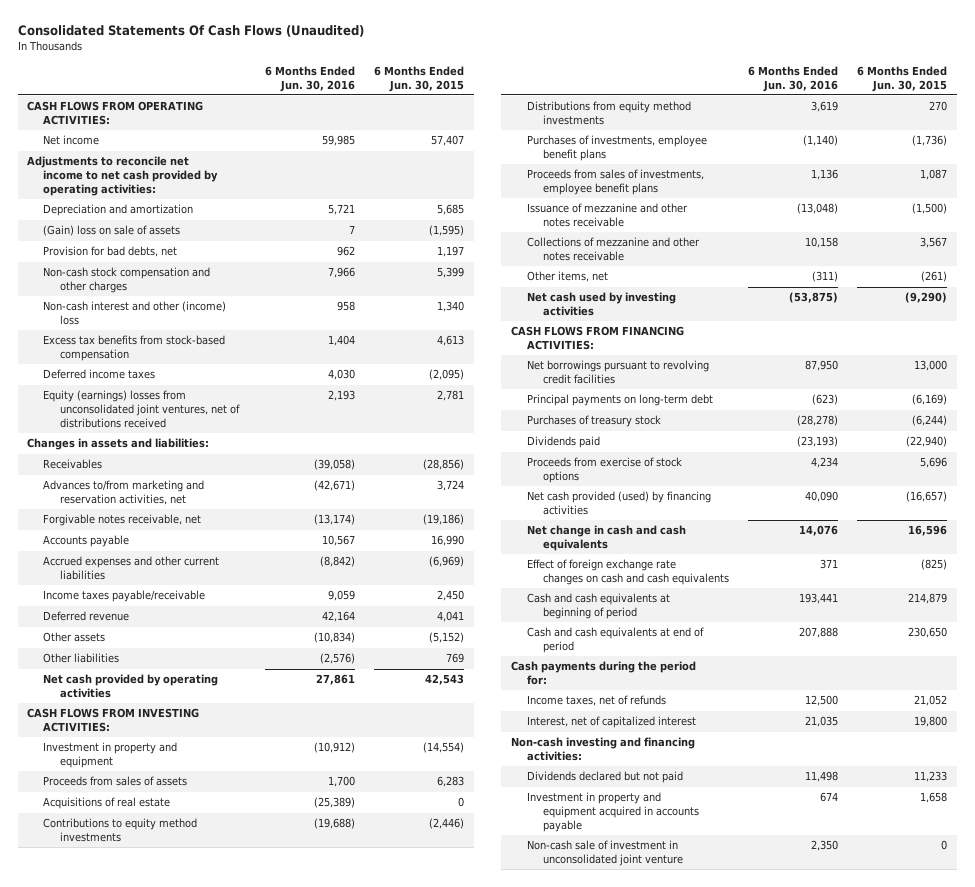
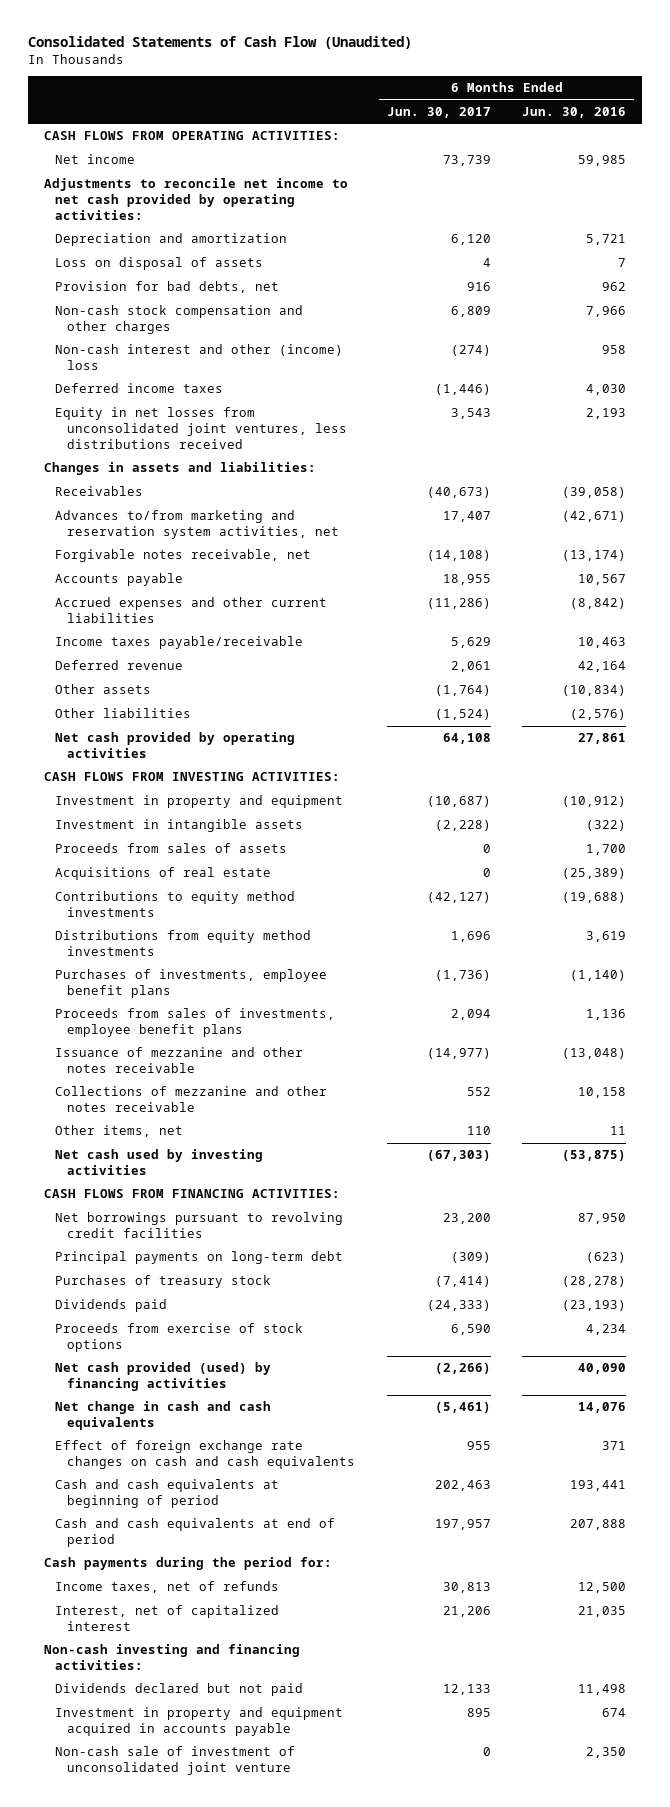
[17,24,364,37] Consolidated Statements Of Cash Flows (Unaudited) -> [27,35,412,49] Consolidated Statements of Cash Flow (Unaudited)
[373,65,464,92] 6 Months Ended Jun. 30, 2015 -> none
none -> [386,107,491,119] Jun. 30, 2017
[43,225,181,237] (Gain) loss on sale of assets -> [55,257,264,271] Loss on disposal of assets
[43,335,226,362] Excess tax benefits from stock-based compensation -> none
[43,390,240,428] Equity (earnings) losses from unconsolidated joint ventures, net of distributions received -> [55,407,348,449] Equity in net losses from unconsolidated joint ventures, less distributions received
[43,480,205,506] Advances to/from marketing and reservation activities, net -> [55,510,340,539] Advances to/from marketing and reservation system activities, net
[327,590,355,602] 9,059 -> [578,637,627,649] 10,463
none -> [55,819,304,833] Investment in intangible assets
[812,271,839,283] (311) -> [610,1126,627,1136] 11
[526,840,683,867] Non-cash sale of investment in unconsolidated joint venture -> [55,1746,296,1775] Non-cash sale of investment of unconsolidated joint venture

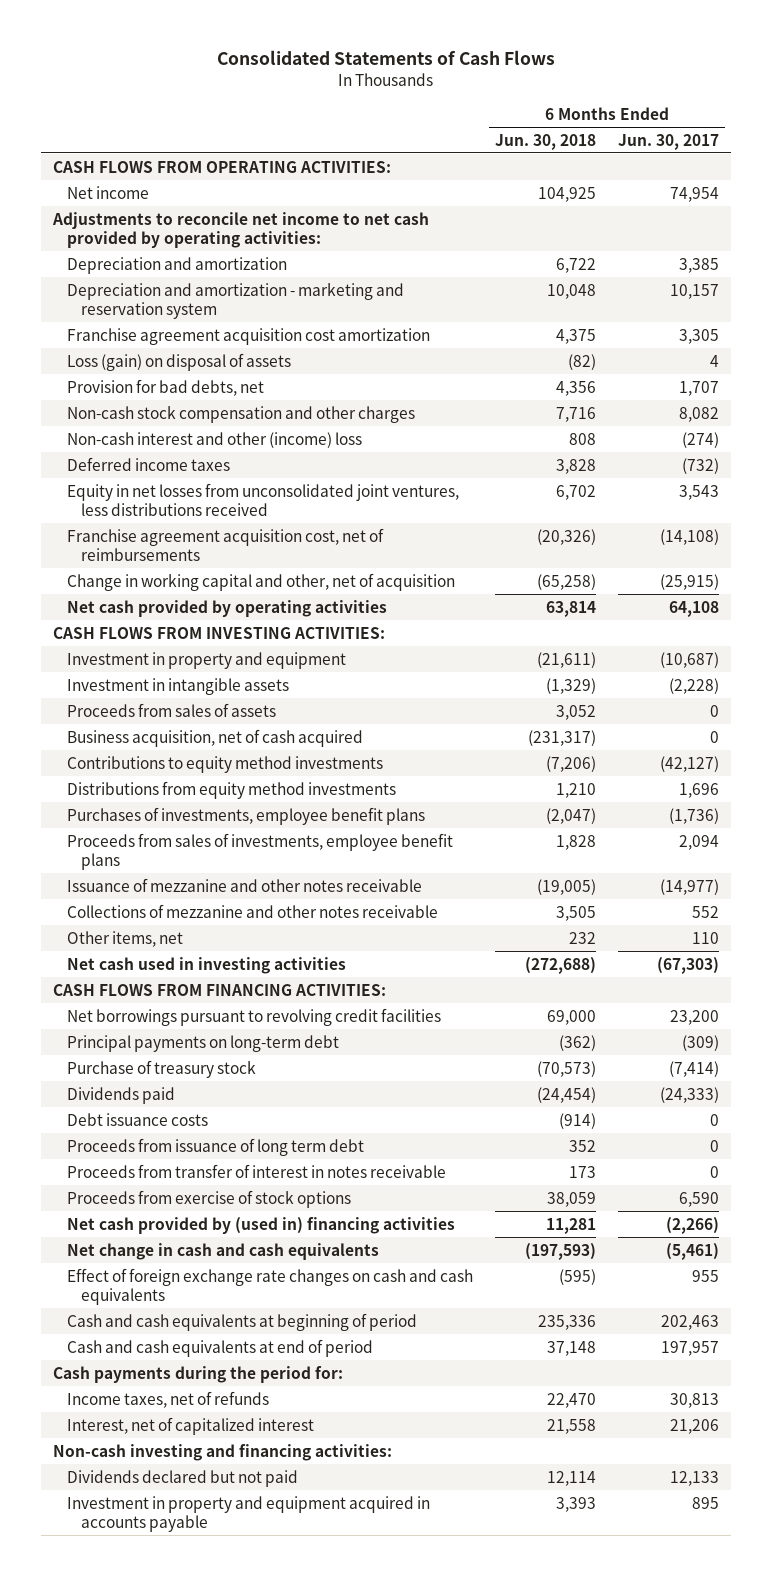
[27,35,412,49] Consolidated Statements of Cash Flow (Unaudited) -> [217,50,556,66] Consolidated Statements of Cash Flows
[522,107,627,119] Jun. 30, 2016 -> none
none -> [495,133,597,150] Jun. 30, 2018
[442,155,491,167] 73,739 -> [670,186,720,202] 74,954
[450,234,491,246] 6,120 -> [679,257,720,273] 3,385
none -> [66,282,404,320] Depreciation and amortization - marketing and reservation system
none -> [66,327,430,345] Franchise agreement acquisition cost amortization
[55,257,264,271] Loss on disposal of assets -> [66,352,291,371] Loss (gain) on disposal of assets
[466,282,491,292] 916 -> [679,380,720,396] 1,707
[450,306,491,318] 6,809 -> [679,406,720,422] 8,082
[434,384,491,396] (1,446) -> [682,457,720,474] (732)
[43,462,316,476] Changes in assets and liabilities: -> none
[55,486,144,497] Receivables -> none
[55,510,340,539] Advances to/from marketing and reservation system activities, net -> none
[55,573,184,587] Accounts payable -> none
[55,597,328,623] Accrued expenses and other current liabilities -> none
[55,636,304,650] Income taxes payable/receivable -> none
[55,660,184,671] Deferred revenue -> none
[55,684,152,695] Other assets -> none
[55,708,192,719] Other liabilities -> none
[55,549,312,563] Forgivable notes receivable, net -> [66,527,384,562] Franchise agreement acquisition cost, net of reimbursements
none -> [66,572,455,591] Change in working capital and other, net of acquisition
[55,867,272,881] Acquisitions of real estate -> none
none -> [66,728,363,747] Business acquisition, net of cash acquired
[55,1149,264,1175] Net cash used by investing activities -> [66,956,346,974] Net cash used in investing activities
[55,1275,272,1289] Purchases of treasury stock -> [66,1059,256,1078] Purchase of treasury stock
none -> [66,1112,208,1126] Debt issuance costs
none -> [66,1137,364,1156] Proceeds from issuance of long term debt
none -> [66,1163,446,1178] Proceeds from transfer of interest in notes receivable
[55,1362,272,1391] Net cash provided (used) by financing activities -> [66,1216,455,1234] Net cash provided by (used in) financing activities
[55,1746,296,1775] Non-cash sale of investment of unconsolidated joint venture -> none

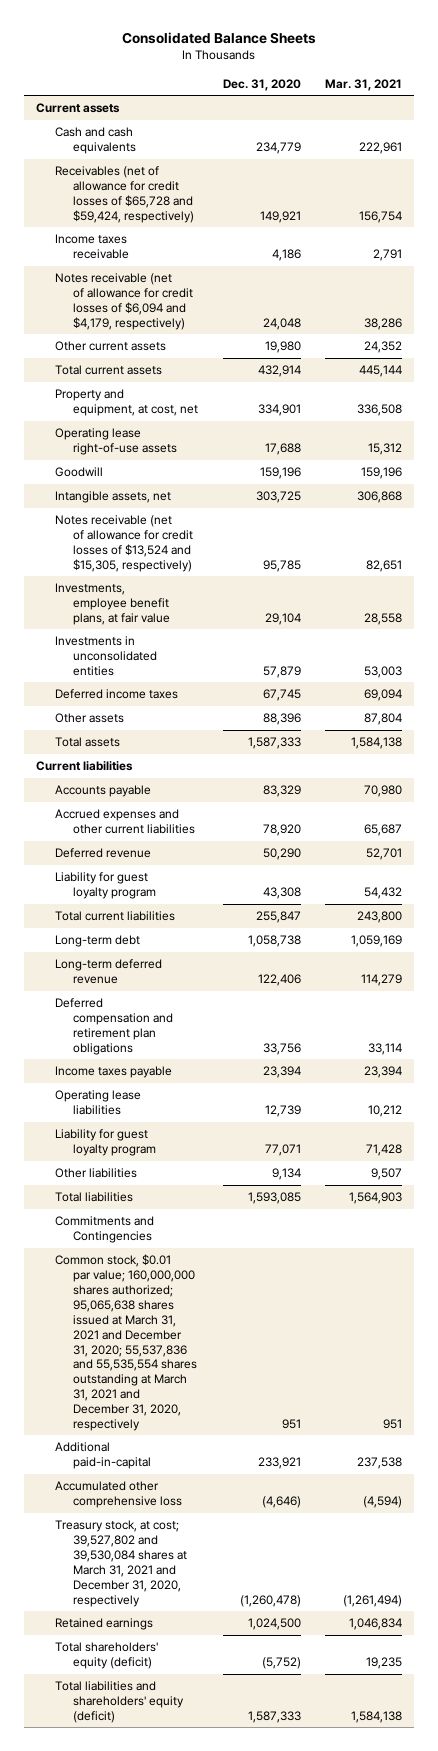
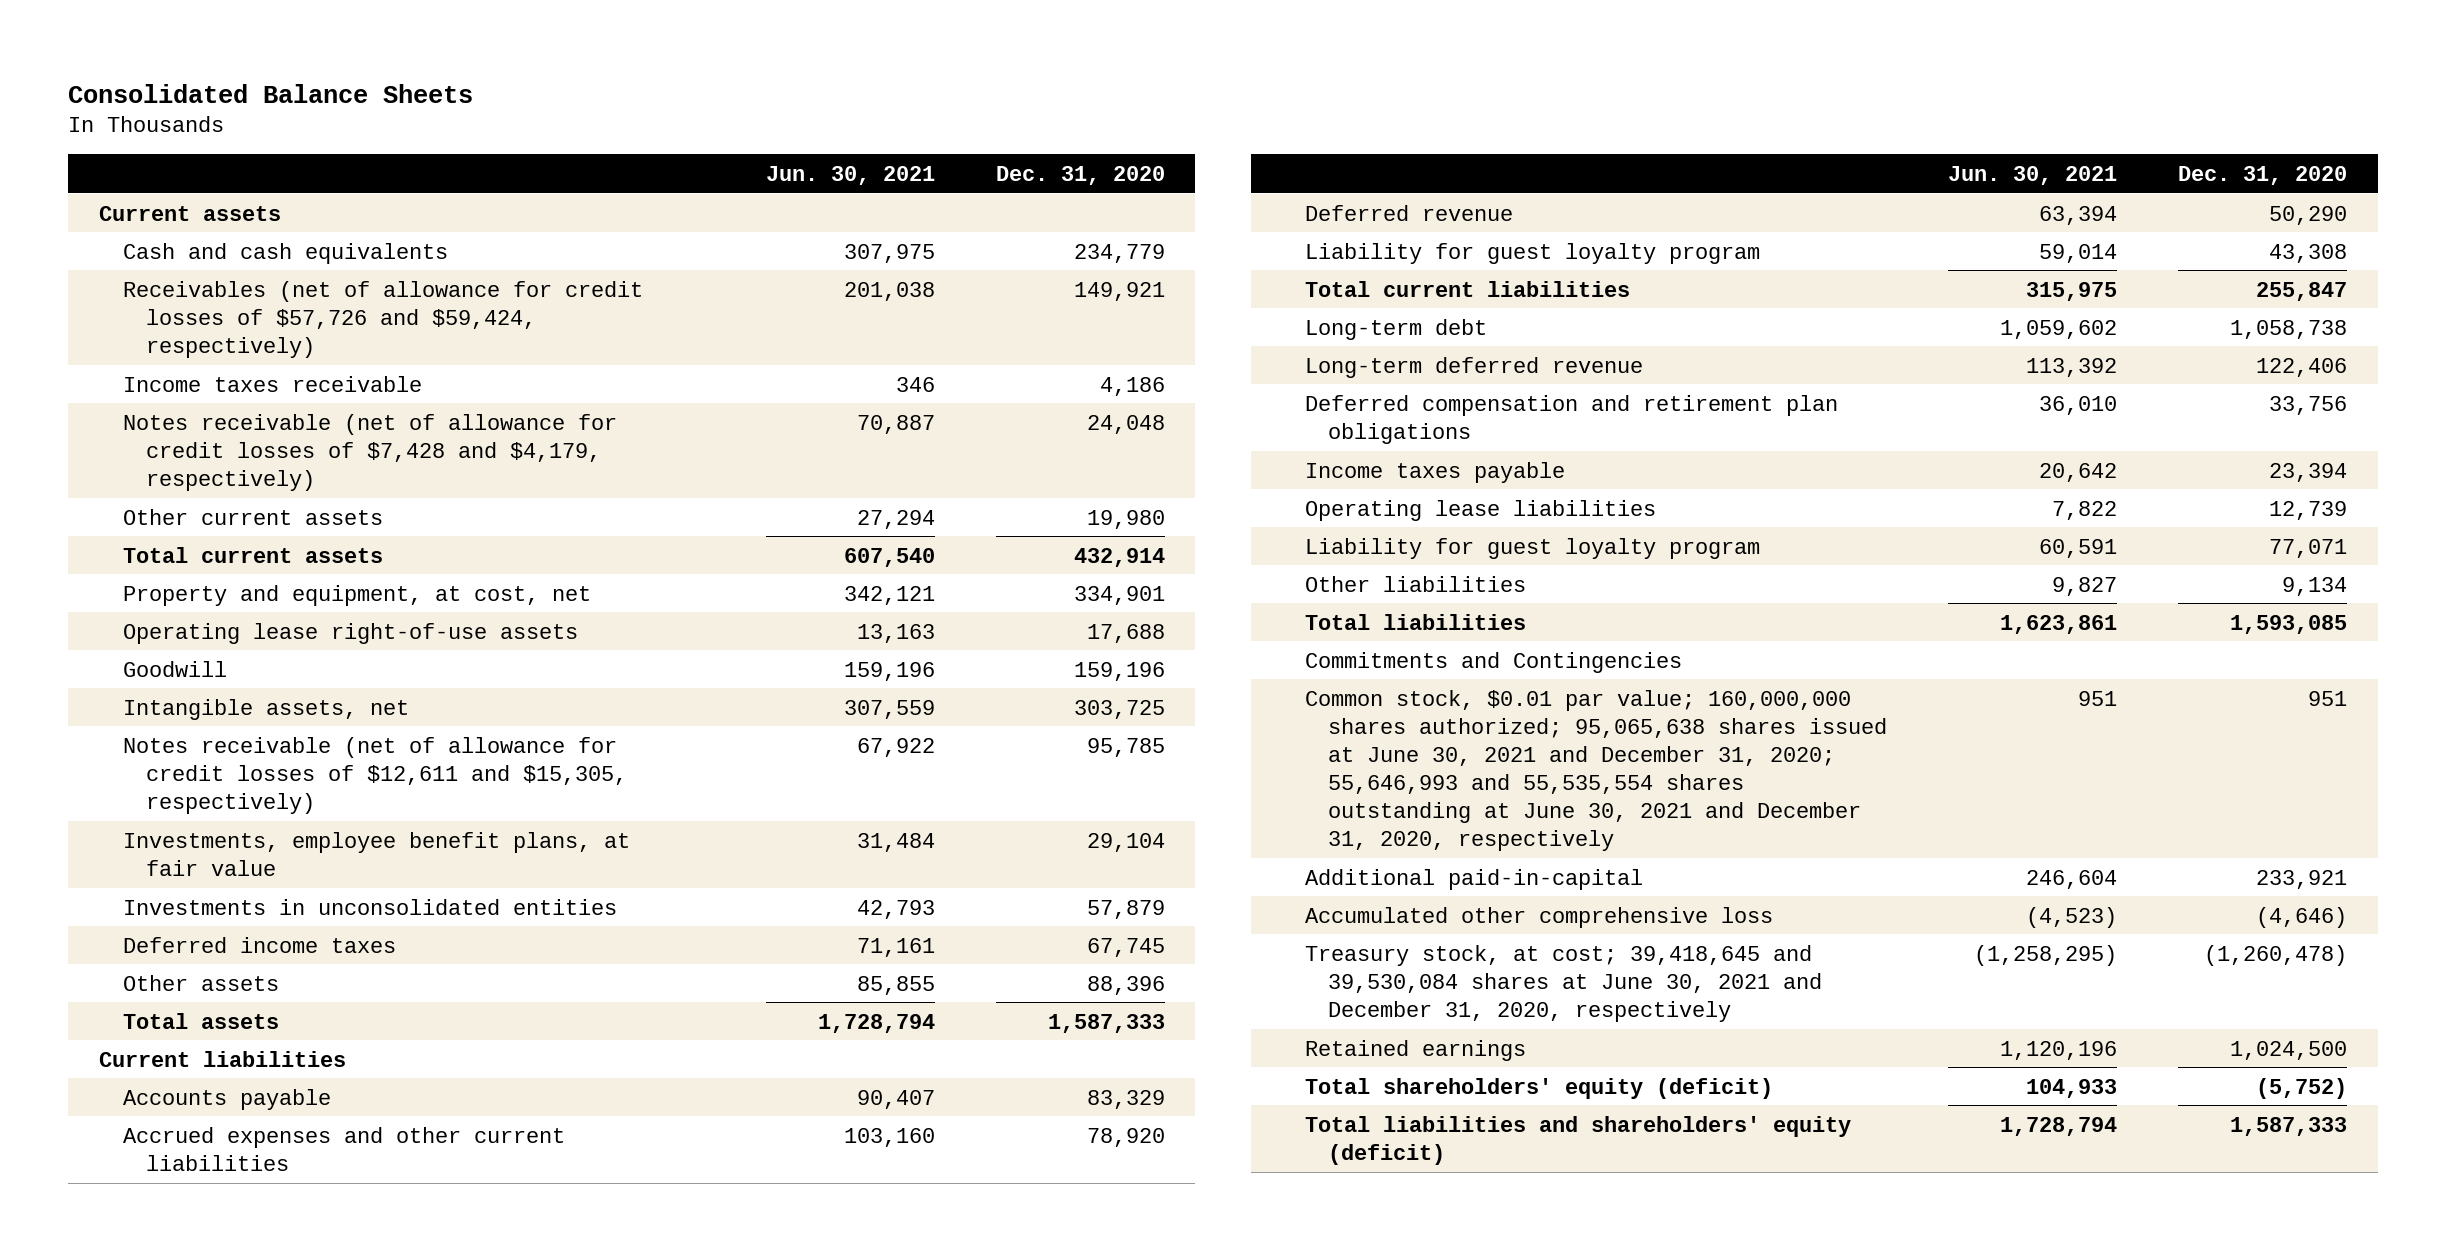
[325,78,403,91] Mar. 31, 2021 -> none
none -> [766,165,936,185] Jun. 30, 2021
[54,166,194,223] Receivables (net of allowance for credit losses of $65,728 and $59,424, respectively) -> [122,280,643,358] Receivables (net of allowance for credit losses of $57,726 and $59,424, respectively)
[54,273,193,330] Notes receivable (net of allowance for credit losses of $6,094 and $4,179, respectively) -> [122,413,617,491] Notes receivable (net of allowance for credit losses of $7,428 and $4,179, respectively)
[54,515,193,572] Notes receivable (net of allowance for credit losses of $13,524 and $15,305, respectively) -> [122,736,628,814] Notes receivable (net of allowance for credit losses of $12,611 and $15,305, respectively)
[54,1254,197,1431] Common stock, $0.01 par value; 160,000,000 shares authorized; 95,065,638 shares issued at March 31, 2021 and December 31, 2020; 55,537,836 and 55,535,554 shares outstanding at March 31, 2021 and December 31, 2020, respectively -> [1304,689,1888,852] Common stock, $0.01 par value; 160,000,000 shares authorized; 95,065,638 shares issued at June 30, 2021 and December 31, 2020; 55,646,993 and 55,535,554 shares outstanding at June 30, 2021 and December 31, 2020, respectively
[54,1520,187,1607] Treasury stock, at cost; 39,527,802 and 39,530,084 shares at March 31, 2021 and December 31, 2020, respectively -> [1304,944,1823,1022] Treasury stock, at cost; 39,418,645 and 39,530,084 shares at June 30, 2021 and December 31, 2020, respectively

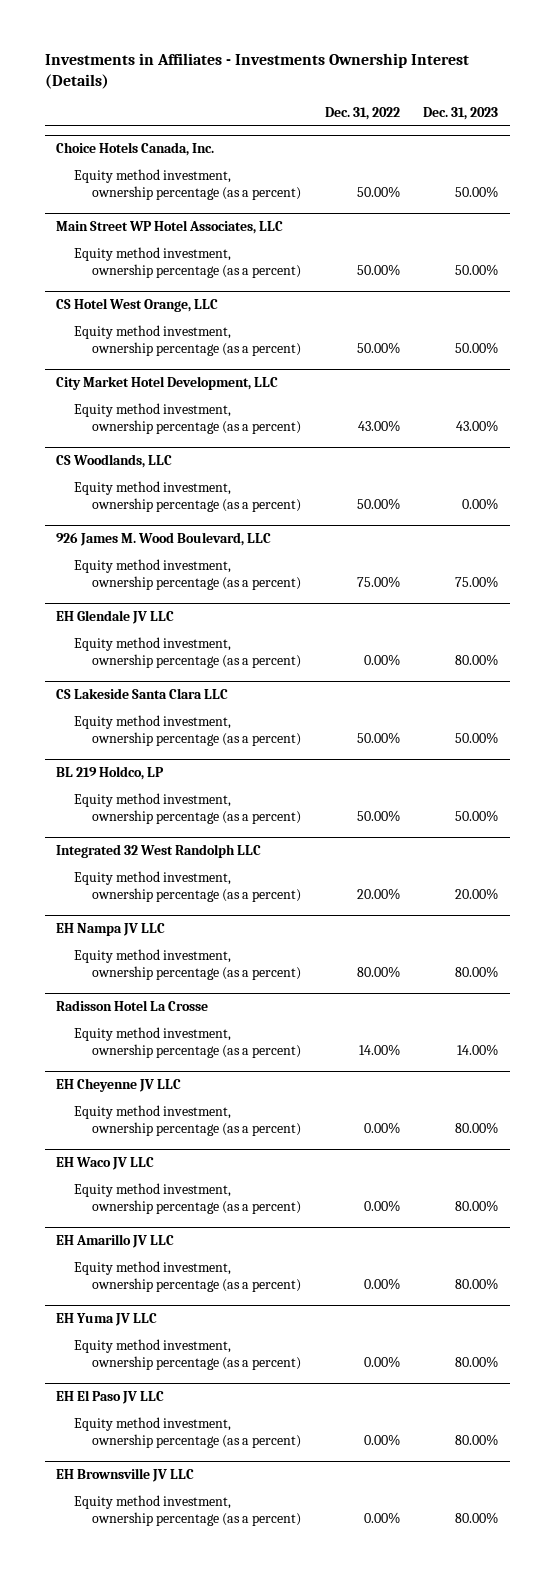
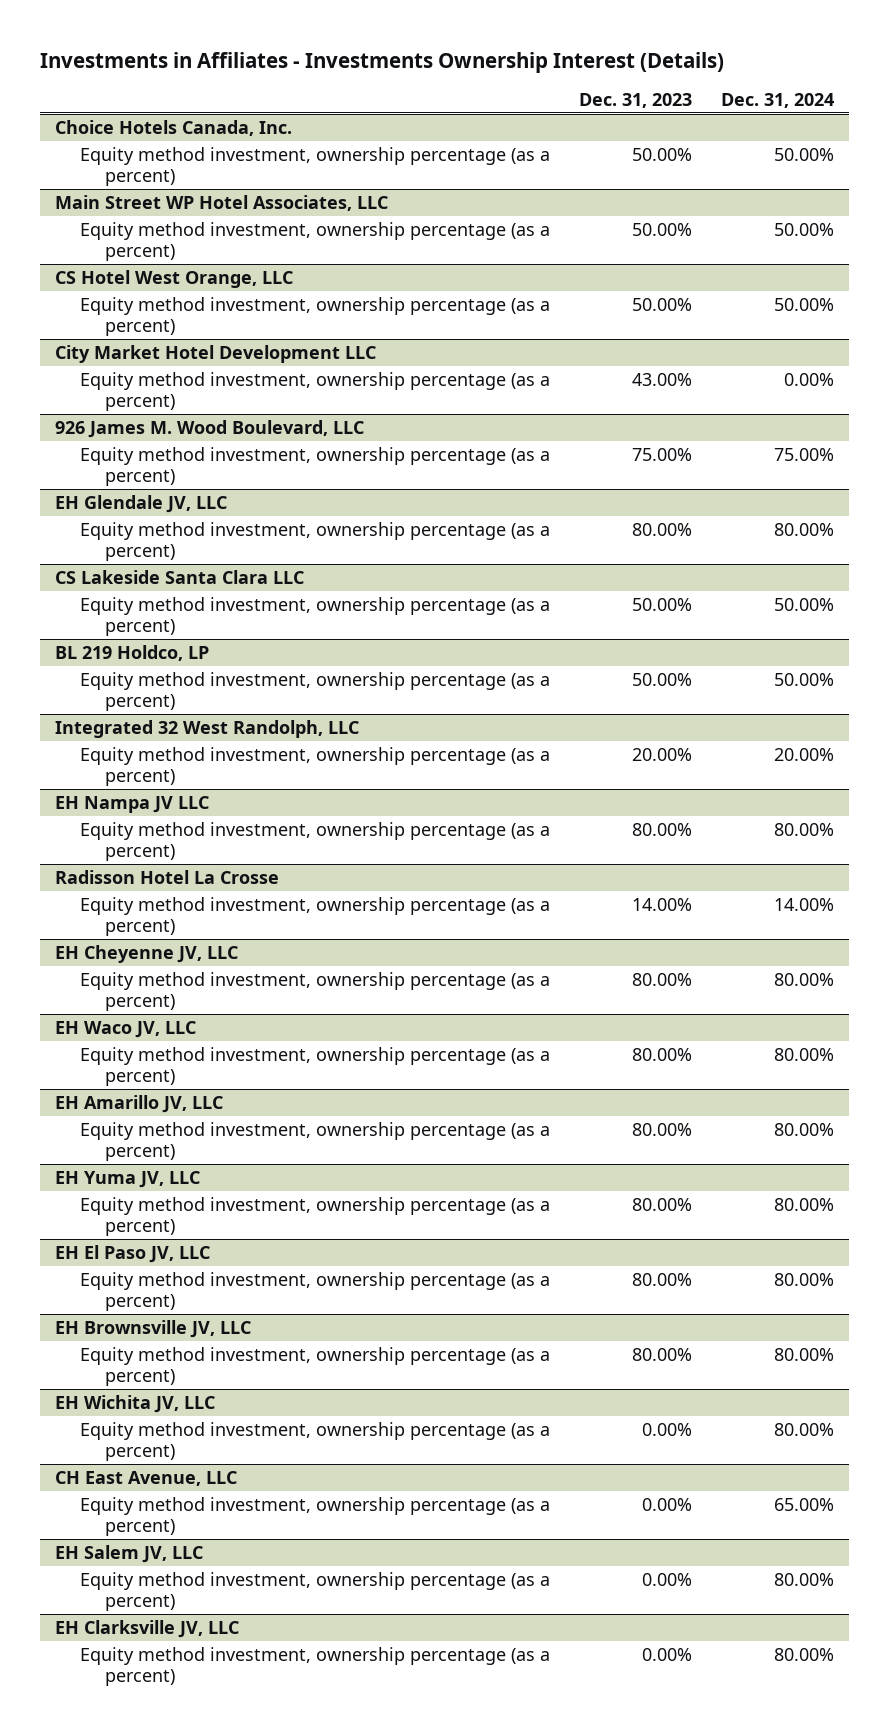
[324,106,400,120] Dec. 31, 2022 -> none
none -> [721,92,835,108] Dec. 31, 2024
[56,376,279,391] City Market Hotel Development, LLC -> [54,344,376,363] City Market Hotel Development LLC
[56,454,173,469] CS Woodlands, LLC -> none
[74,480,302,512] Equity method investment, ownership percentage (as a percent) -> none
[56,610,175,625] EH Glendale JV LLC -> [54,494,227,513] EH Glendale JV, LLC
[56,844,262,859] Integrated 32 West Randolph LLC -> [54,719,359,738] Integrated 32 West Randolph, LLC
[56,1078,182,1093] EH Cheyenne JV LLC -> [54,944,238,963] EH Cheyenne JV, LLC
[56,1157,155,1171] EH Waco JV LLC -> [54,1020,196,1038] EH Waco JV, LLC
[56,1234,175,1249] EH Amarillo JV LLC -> [54,1094,223,1113] EH Amarillo JV, LLC
[56,1313,158,1327] EH Yuma JV LLC -> [54,1170,200,1188] EH Yuma JV, LLC
[56,1390,165,1405] EH El Paso JV LLC -> [54,1244,210,1263] EH El Paso JV, LLC
[56,1468,195,1483] EH Brownsville JV LLC -> [54,1319,251,1338] EH Brownsville JV, LLC
none -> [54,1394,215,1413] EH Wichita JV, LLC
none -> [79,1421,550,1461] Equity method investment, ownership percentage (as a percent)
none -> [54,1470,237,1486] CH East Avenue, LLC
none -> [79,1496,550,1536] Equity method investment, ownership percentage (as a percent)
none -> [54,1544,203,1563] EH Salem JV, LLC
none -> [79,1571,550,1611] Equity method investment, ownership percentage (as a percent)
none -> [54,1619,239,1638] EH Clarksville JV, LLC
none -> [79,1646,550,1686] Equity method investment, ownership percentage (as a percent)

